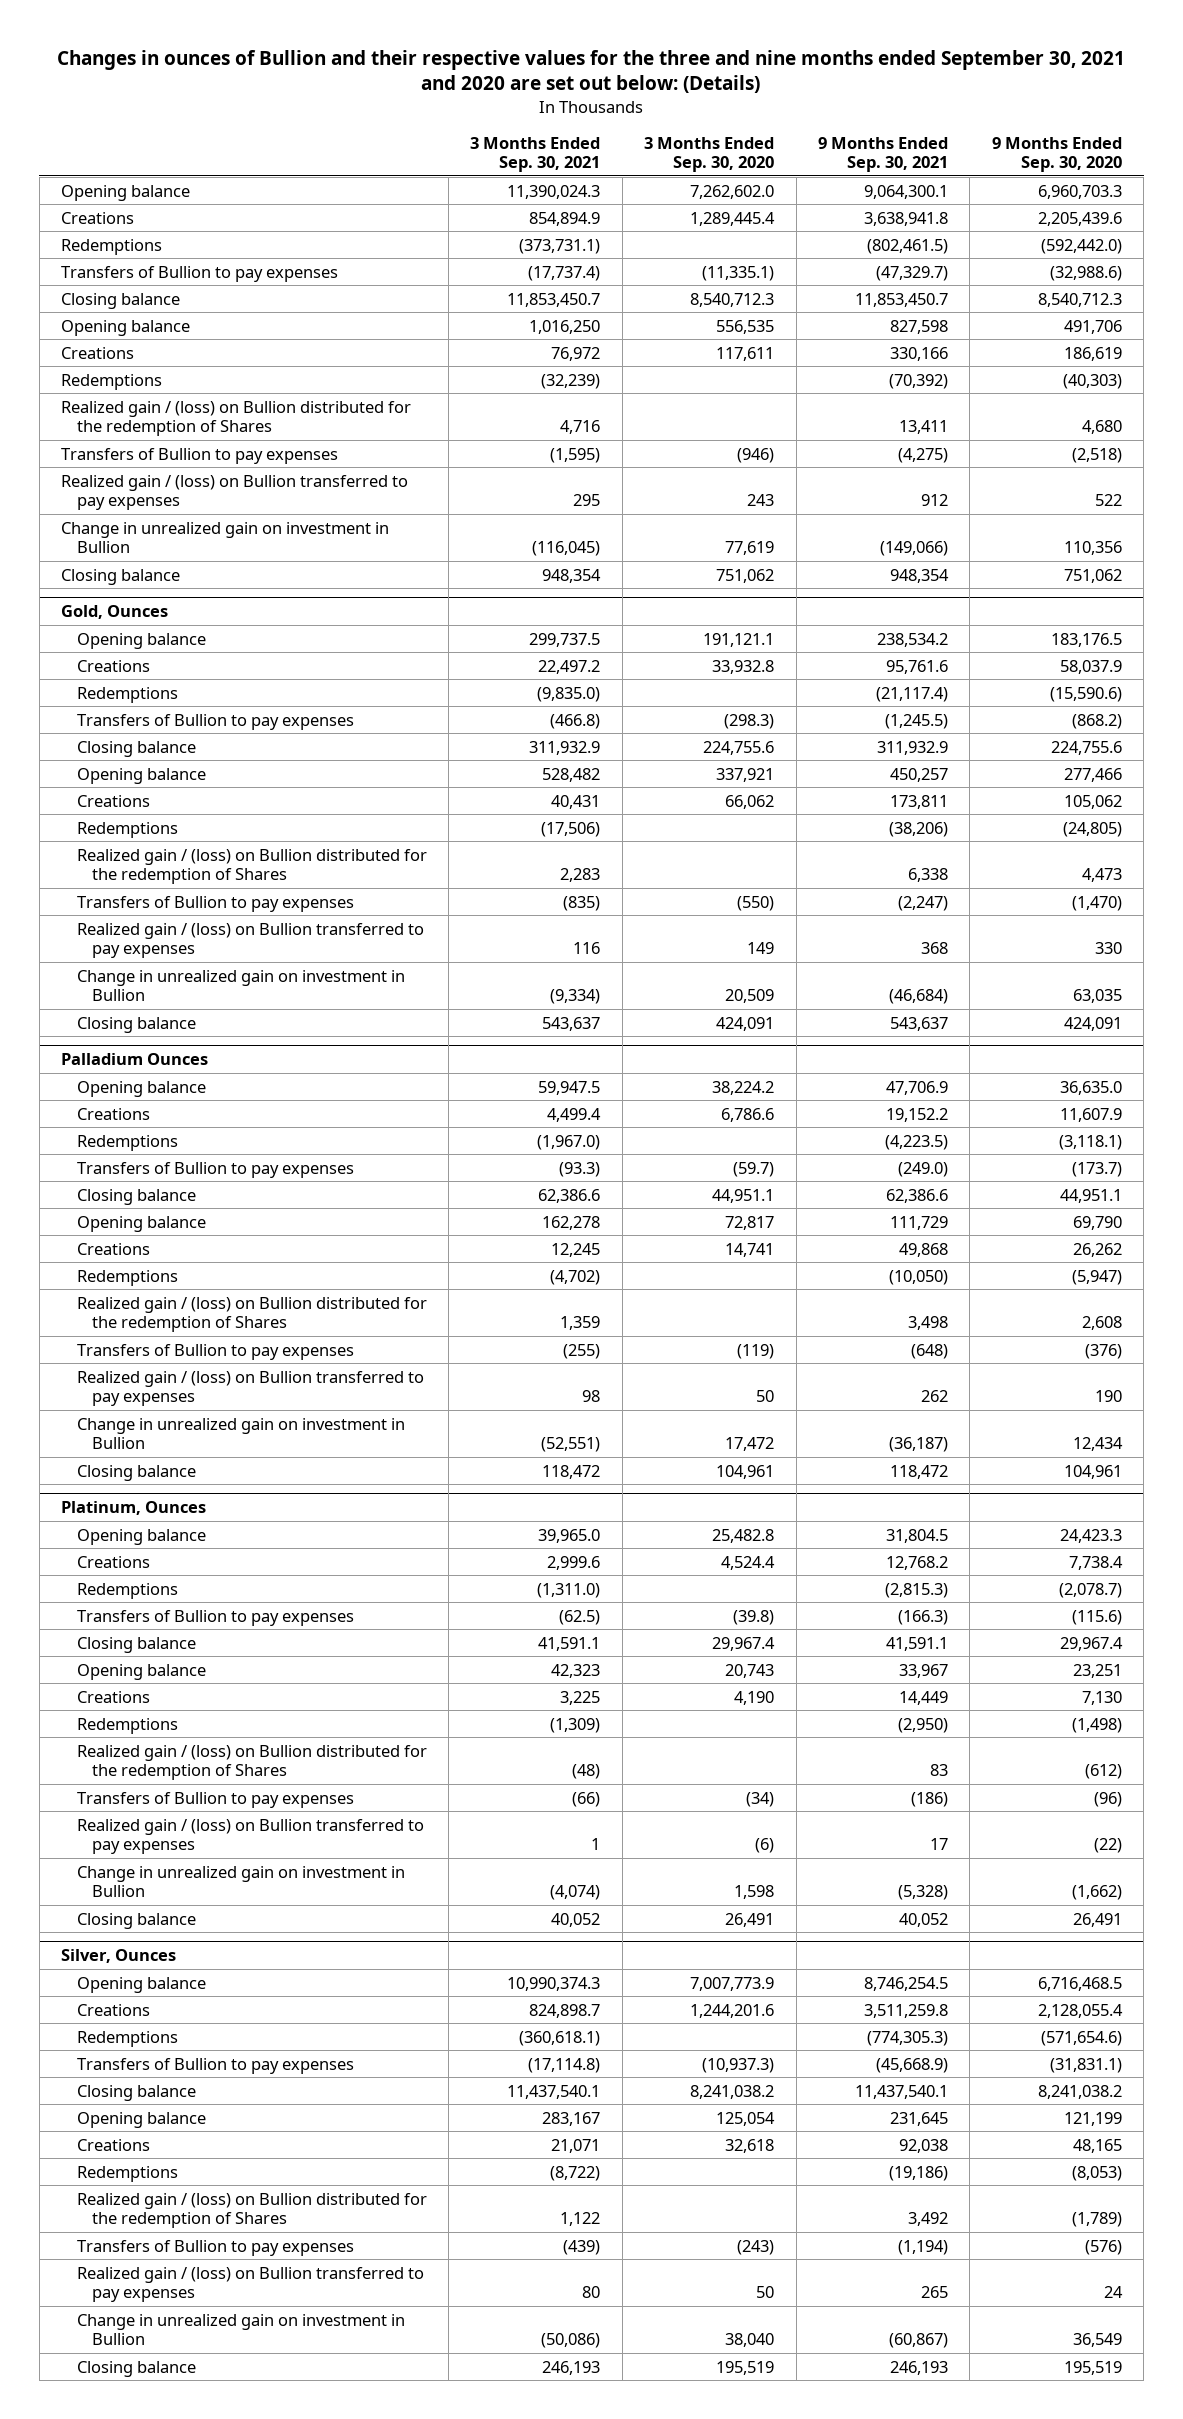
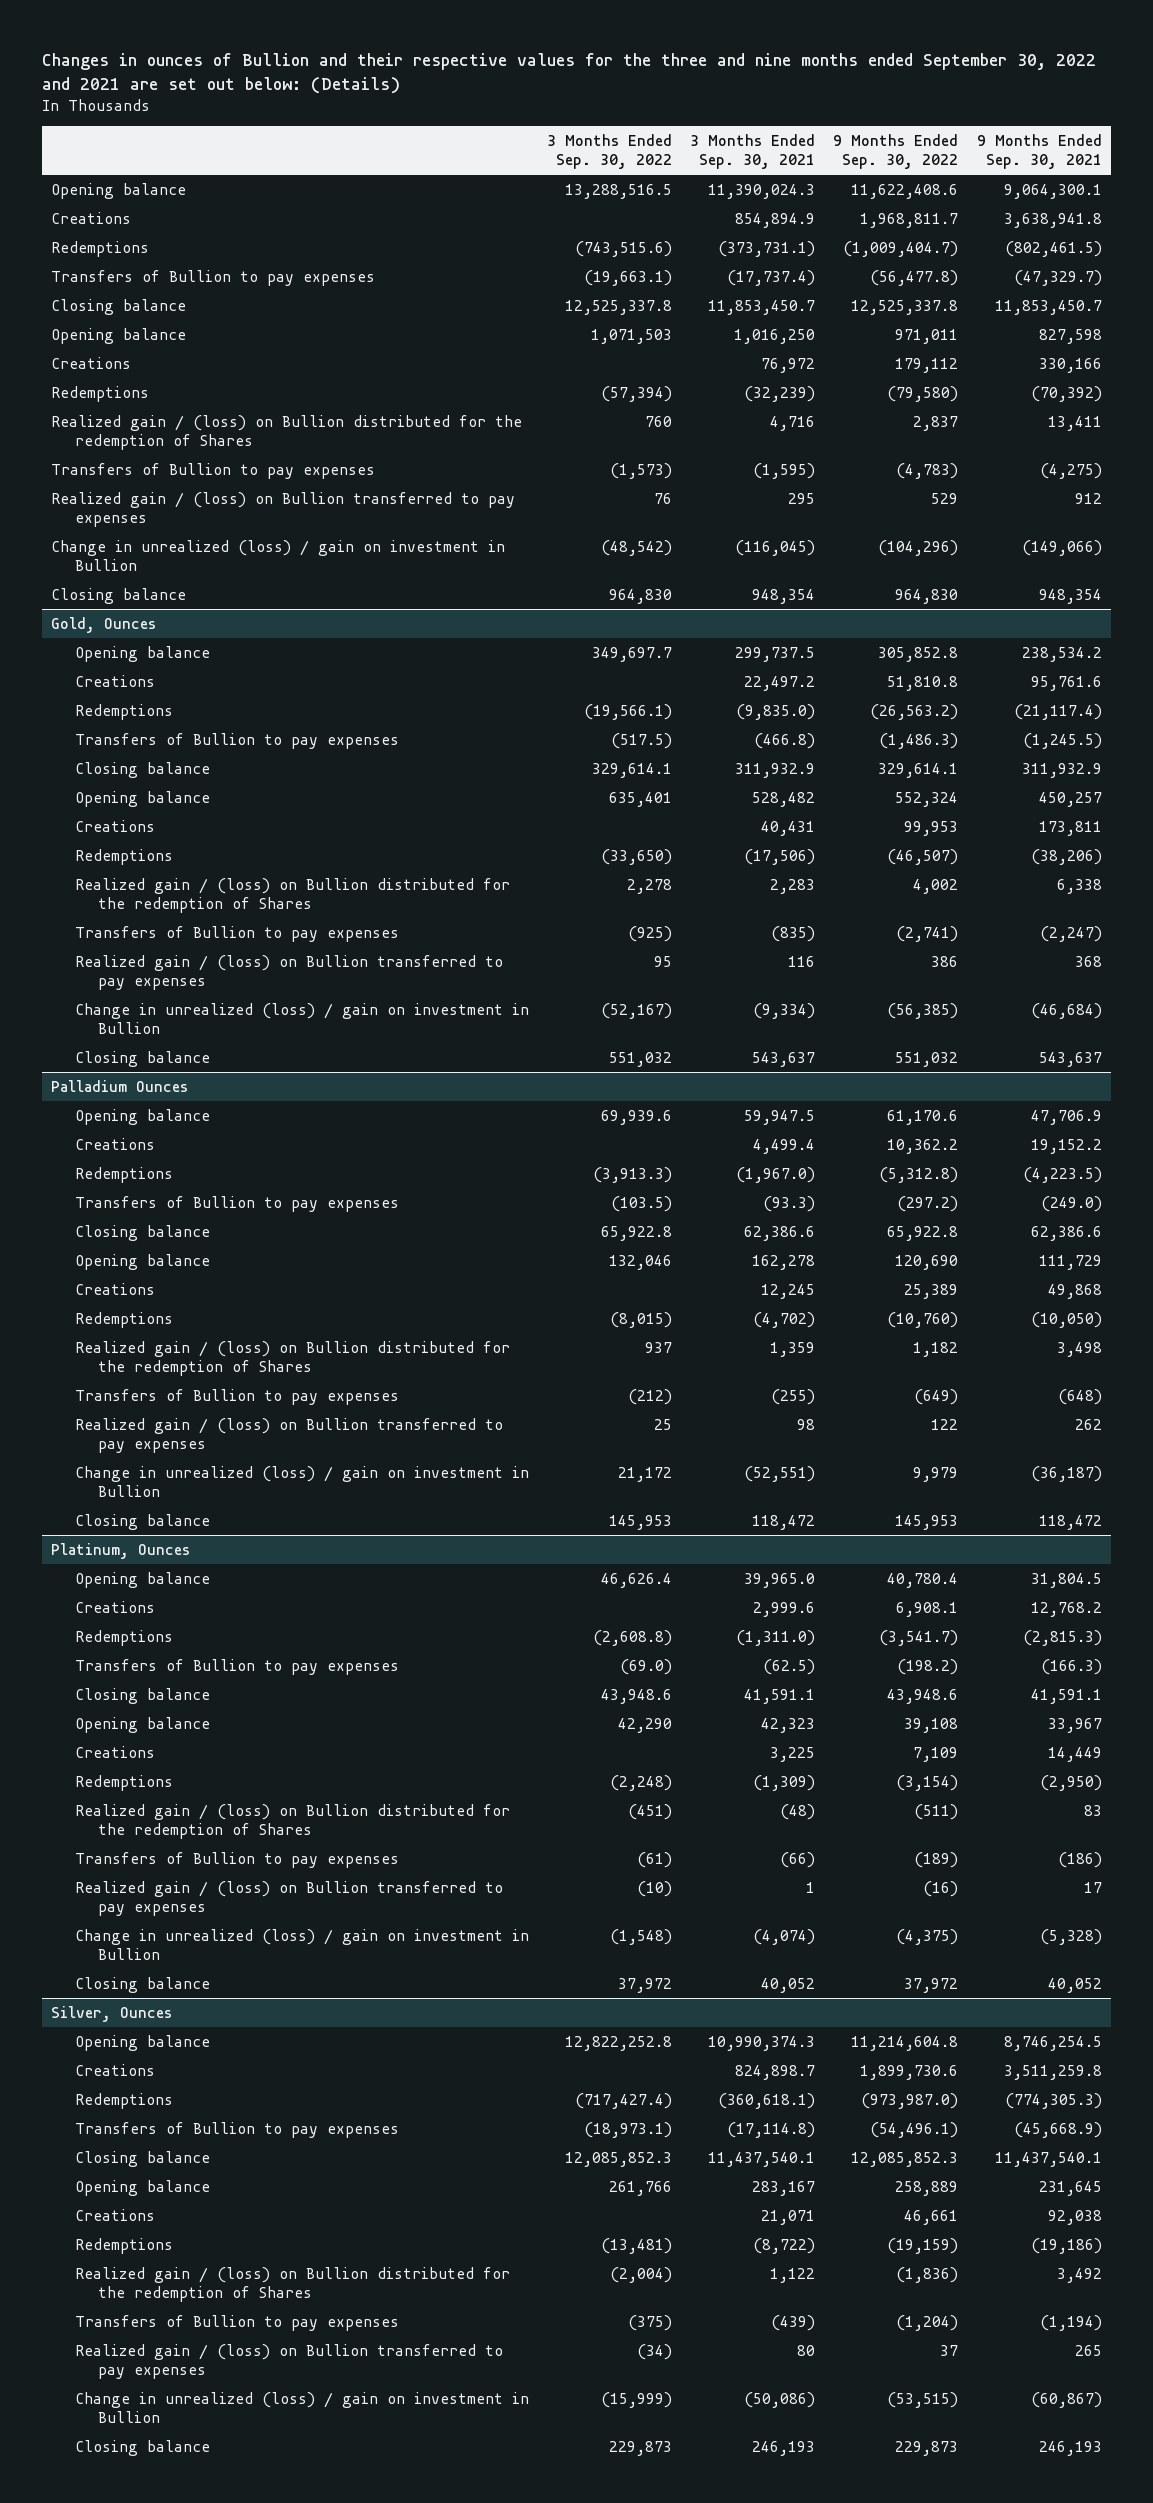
[57,49,1126,94] Changes in ounces of Bullion and their respective values for the three and nine months ended September 30, 2021 and 2020 are set out below: (Details) -> [42,53,1097,94] Changes in ounces of Bullion and their respective values for the three and nine months ended September 30, 2022 and 2021 are set out below: (Details)
[644,136,775,173] 3 Months Ended Sep. 30, 2020 -> none
[991,136,1122,173] 9 Months Ended Sep. 30, 2020 -> none
none -> [546,134,672,169] 3 Months Ended Sep. 30, 2022
none -> [833,134,959,169] 9 Months Ended Sep. 30, 2022
[61,521,390,554] Change in unrealized gain on investment in Bullion -> [51,539,506,571] Change in unrealized (loss) / gain on investment in Bullion
[76,969,405,1002] Change in unrealized gain on investment in Bullion -> [74,1002,529,1034] Change in unrealized (loss) / gain on investment in Bullion
[76,1417,405,1450] Change in unrealized gain on investment in Bullion -> [74,1465,529,1497] Change in unrealized (loss) / gain on investment in Bullion
[76,1865,405,1898] Change in unrealized gain on investment in Bullion -> [74,1928,529,1960] Change in unrealized (loss) / gain on investment in Bullion
[76,2313,405,2346] Change in unrealized gain on investment in Bullion -> [74,2391,529,2423] Change in unrealized (loss) / gain on investment in Bullion

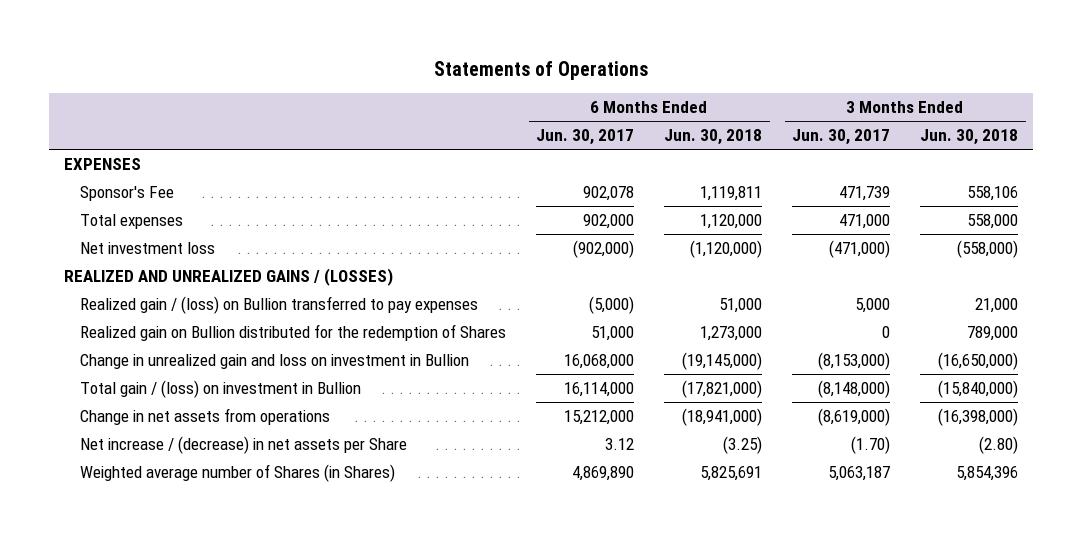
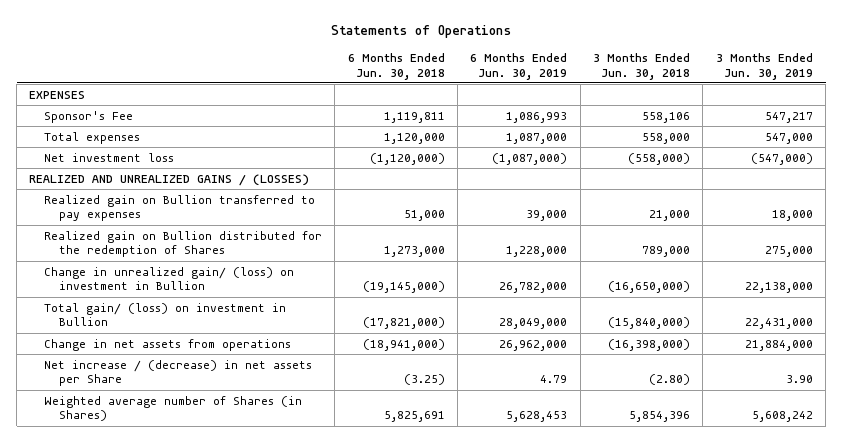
[536,129,635,146] Jun. 30, 2017 -> none
[792,129,891,146] Jun. 30, 2017 -> none
none -> [470,52,568,80] 6 Months Ended Jun. 30, 2019
none -> [715,52,813,80] 3 Months Ended Jun. 30, 2019
[80,296,479,315] Realized gain / (loss) on Bullion transferred to pay expenses -> [43,194,315,222] Realized gain on Bullion transferred to pay expenses
[80,354,470,370] Change in unrealized gain and loss on investment in Bullion -> [43,266,294,291] Change in unrealized gain/ (loss) on investment in Bullion
[80,380,362,399] Total gain / (loss) on investment in Bullion -> [43,302,286,327] Total gain/ (loss) on investment in Bullion

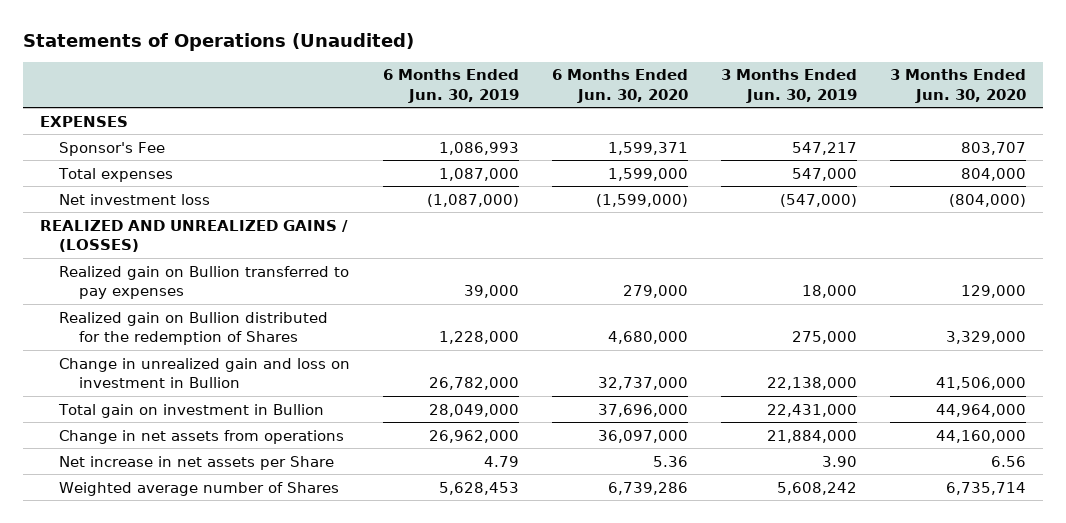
[331,25,512,39] Statements of Operations -> [23,32,415,51] Statements of Operations (Unaudited)
[347,52,445,80] 6 Months Ended Jun. 30, 2018 -> none
[593,52,691,80] 3 Months Ended Jun. 30, 2018 -> none
none -> [552,69,689,103] 6 Months Ended Jun. 30, 2020
none -> [890,69,1027,103] 3 Months Ended Jun. 30, 2020
[43,266,294,291] Change in unrealized gain/ (loss) on investment in Bullion -> [59,357,351,389] Change in unrealized gain and loss on investment in Bullion
[43,302,286,327] Total gain/ (loss) on investment in Bullion -> [58,403,325,418] Total gain on investment in Bullion
[43,359,312,387] Net increase / (decrease) in net assets per Share -> [59,455,335,470] Net increase in net assets per Share
[43,395,302,422] Weighted average number of Shares (in Shares) -> [59,481,340,496] Weighted average number of Shares

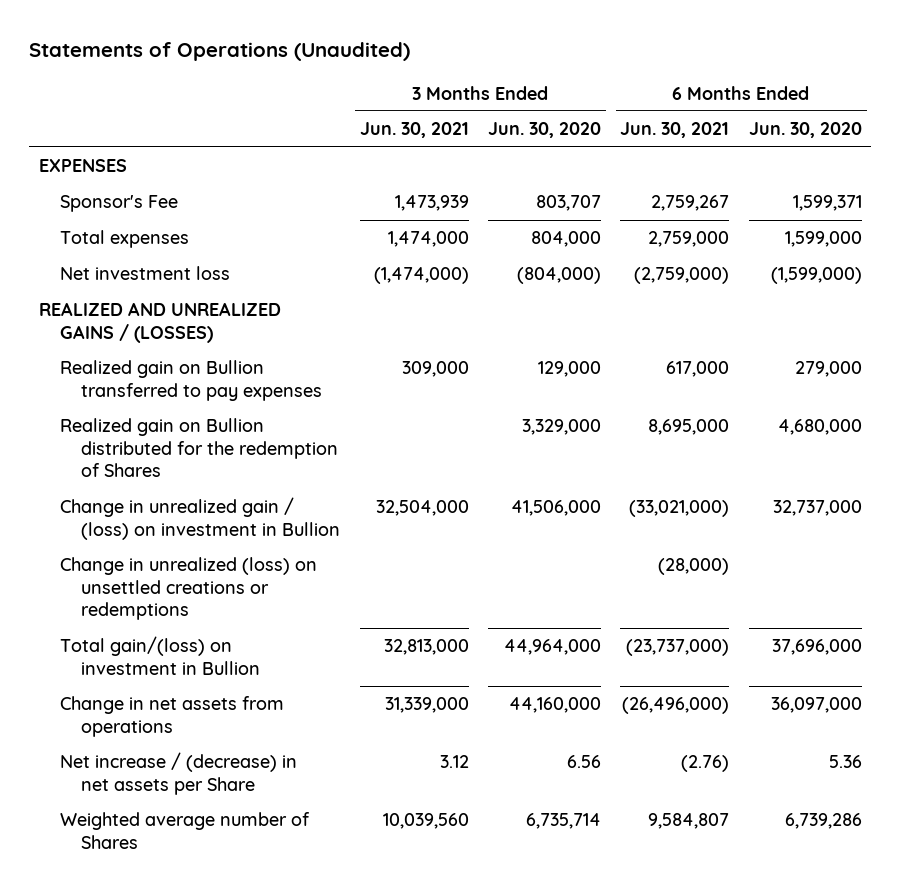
[383,69,520,103] 6 Months Ended Jun. 30, 2019 -> none
[721,69,858,103] 3 Months Ended Jun. 30, 2019 -> none
none -> [359,122,469,139] Jun. 30, 2021
none -> [620,122,730,139] Jun. 30, 2021
[59,357,351,389] Change in unrealized gain and loss on investment in Bullion -> [60,497,341,540] Change in unrealized gain / (loss) on investment in Bullion
none -> [60,557,318,621] Change in unrealized (loss) on unsettled creations or redemptions
[58,403,325,418] Total gain on investment in Bullion -> [60,636,261,675] Total gain/(loss) on investment in Bullion
[59,455,335,470] Net increase in net assets per Share -> [60,752,298,795] Net increase / (decrease) in net assets per Share

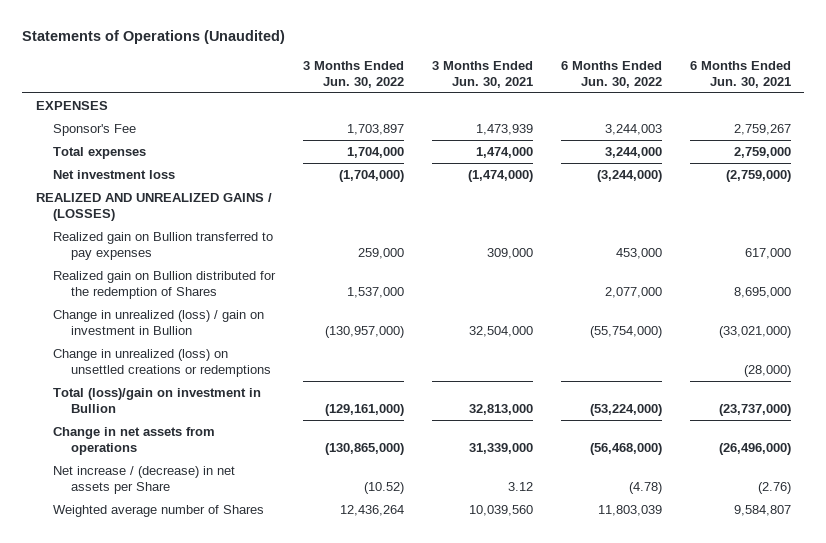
[488,122,602,139] Jun. 30, 2020 -> none
[748,122,862,139] Jun. 30, 2020 -> none
none -> [303,60,405,88] 3 Months Ended Jun. 30, 2022
none -> [560,60,662,88] 6 Months Ended Jun. 30, 2022
[60,497,341,540] Change in unrealized gain / (loss) on investment in Bullion -> [53,309,265,335] Change in unrealized (loss) / gain on investment in Bullion
[60,636,261,675] Total gain/(loss) on investment in Bullion -> [53,387,262,413] Total (loss)/gain on investment in Bullion

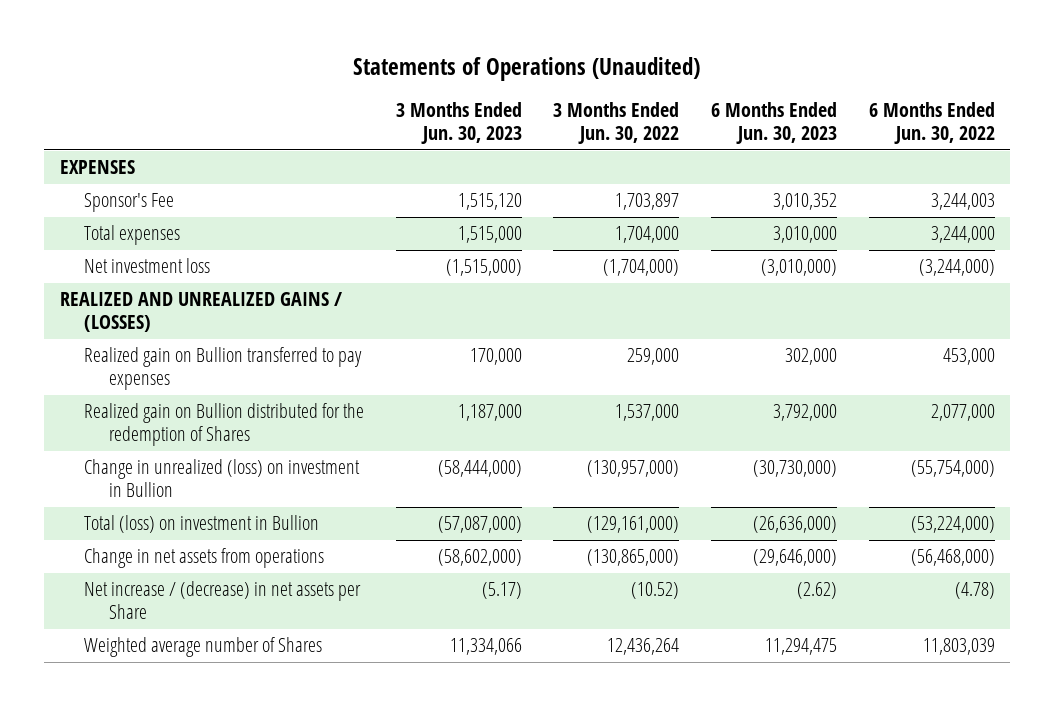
[431,60,533,88] 3 Months Ended Jun. 30, 2021 -> none
[689,60,791,88] 6 Months Ended Jun. 30, 2021 -> none
none -> [395,102,522,145] 3 Months Ended Jun. 30, 2023
none -> [710,102,837,145] 6 Months Ended Jun. 30, 2023
[53,348,272,377] Change in unrealized (loss) on unsettled creations or redemptions -> none
[53,309,265,335] Change in unrealized (loss) / gain on investment in Bullion -> [84,459,361,498] Change in unrealized (loss) on investment in Bullion
[53,387,262,413] Total (loss)/gain on investment in Bullion -> [84,515,320,534] Total (loss) on investment in Bullion

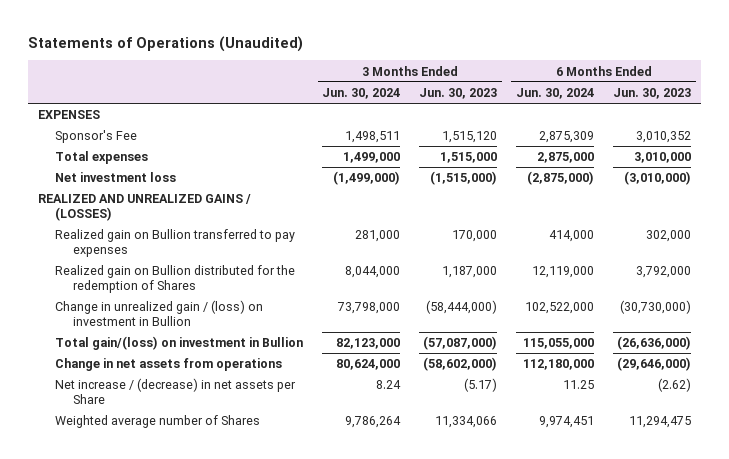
[553,102,680,145] 3 Months Ended Jun. 30, 2022 -> none
[868,102,995,145] 6 Months Ended Jun. 30, 2022 -> none
none -> [322,88,401,100] Jun. 30, 2024
none -> [516,88,595,100] Jun. 30, 2024
[84,459,361,498] Change in unrealized (loss) on investment in Bullion -> [55,300,264,326] Change in unrealized gain / (loss) on investment in Bullion
[84,515,320,534] Total (loss) on investment in Bullion -> [55,336,304,351] Total gain/(loss) on investment in Bullion

